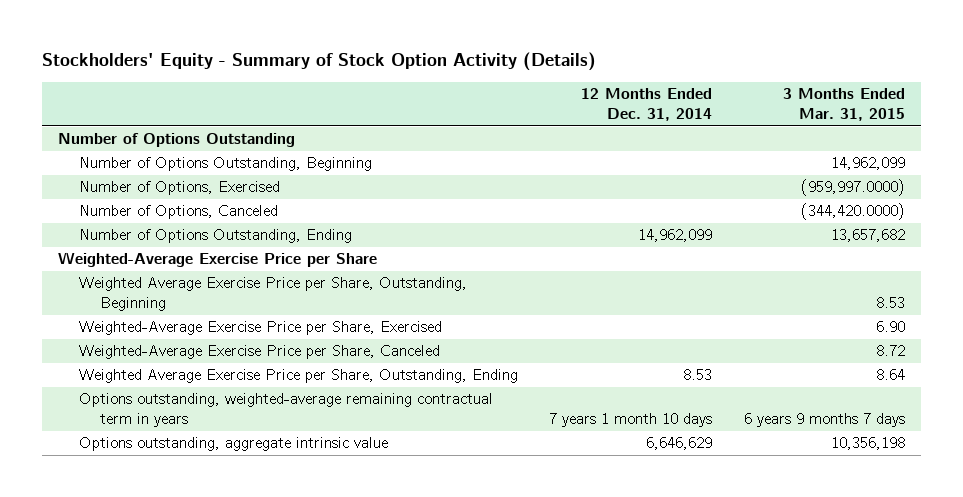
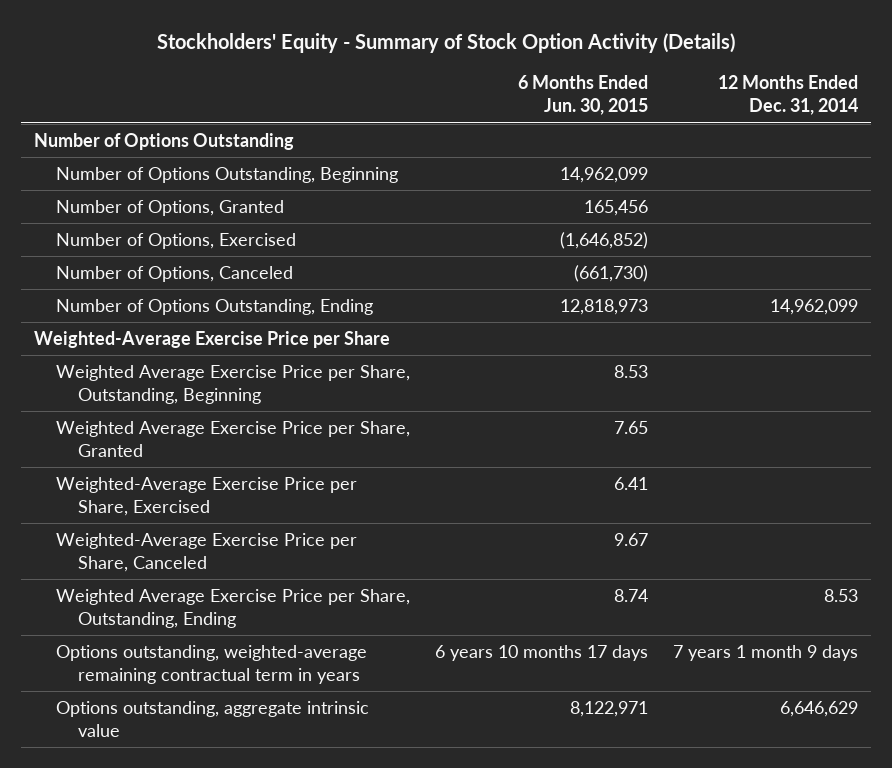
[782,88,905,122] 3 Months Ended Mar. 31, 2015 -> none
none -> [518,75,649,116] 6 Months Ended Jun. 30, 2015
none -> [56,200,285,217] Number of Options, Granted
none -> [56,421,411,457] Weighted Average Exercise Price per Share, Granted
[549,413,713,428] 7 years 1 month 10 days -> [673,645,859,662] 7 years 1 month 9 days

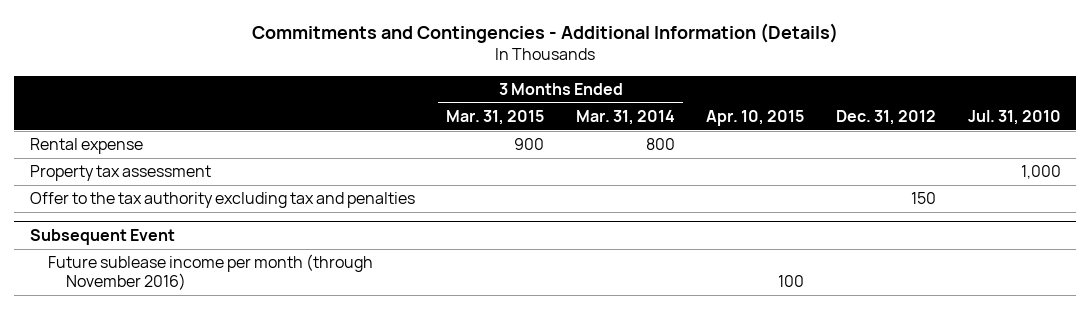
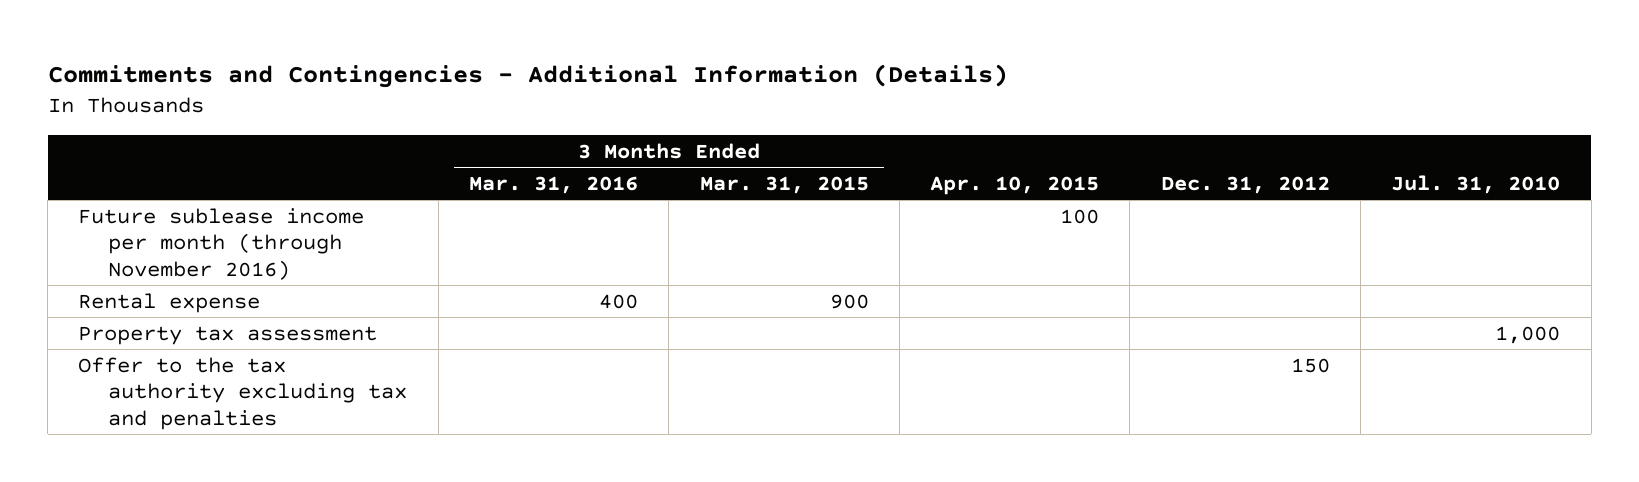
[575,110,675,126] Mar. 31, 2014 -> none
none -> [469,175,639,194] Mar. 31, 2016
none -> [78,207,365,280] Future sublease income per month (through November 2016)
[29,228,175,245] Subsequent Event -> none
[47,254,373,291] Future sublease income per month (through November 2016) -> none

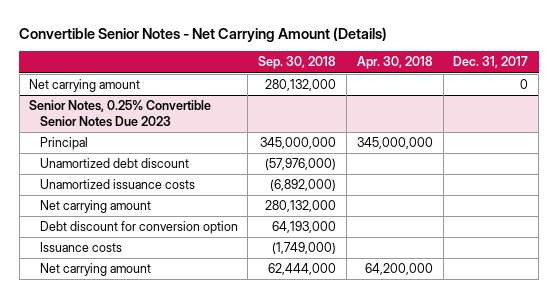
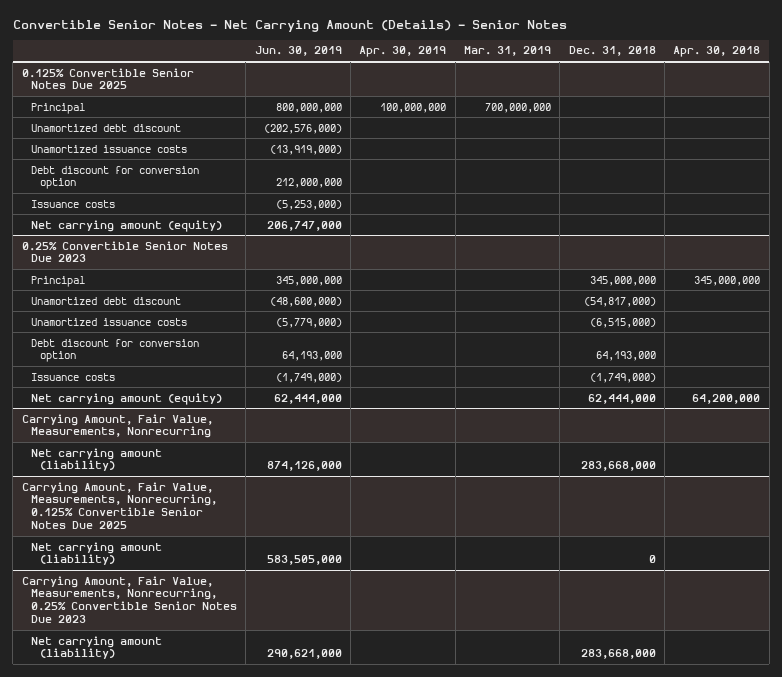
[19,26,388,42] Convertible Senior Notes - Net Carrying Amount (Details) -> [12,20,567,33] Convertible Senior Notes - Net Carrying Amount (Details) - Senior Notes
[258,56,337,70] Sep. 30, 2018 -> none
[453,56,529,69] Dec. 31, 2017 -> none
none -> [254,46,342,57] Jun. 30, 2019
none -> [359,46,447,58] Apr. 30, 2019
none -> [464,46,552,57] Mar. 31, 2019
none -> [568,46,656,57] Dec. 31, 2018
[29,79,141,93] Net carrying amount -> none
none -> [21,67,194,90] 0.125% Convertible Senior Notes Due 2025
none -> [30,102,85,114] Principal
none -> [30,123,181,132] Unamortized debt discount
none -> [30,144,187,153] Unamortized issuance costs
none -> [30,165,199,190] Debt discount for conversion option
none -> [30,199,115,208] Issuance costs
none -> [30,219,222,232] Net carrying amount (equity)
[29,100,212,128] Senior Notes, 0.25% Convertible Senior Notes Due 2023 -> [21,240,228,263] 0.25% Convertible Senior Notes Due 2023
[39,200,151,214] Net carrying amount -> none
[39,263,151,277] Net carrying amount -> [30,392,222,405] Net carrying amount (equity)
none -> [21,413,213,439] Carrying Amount, Fair Value, Measurements, Nonrecurring
none -> [30,447,162,472] Net carrying amount (liability)
none -> [21,481,217,530] Carrying Amount, Fair Value, Measurements, Nonrecurring, 0.125% Convertible Senior Notes Due 2025
none -> [30,541,162,566] Net carrying amount (liability)
none -> [21,575,237,624] Carrying Amount, Fair Value, Measurements, Nonrecurring, 0.25% Convertible Senior Notes Due 2023
none -> [30,635,162,660] Net carrying amount (liability)

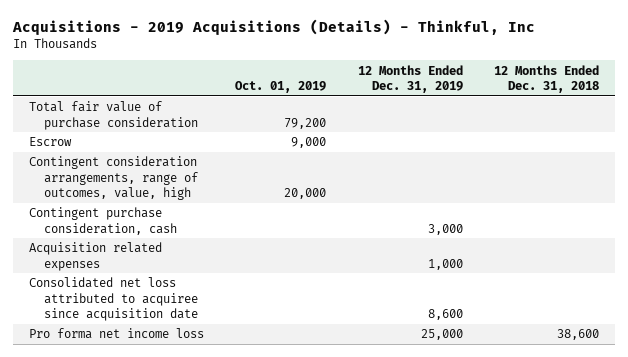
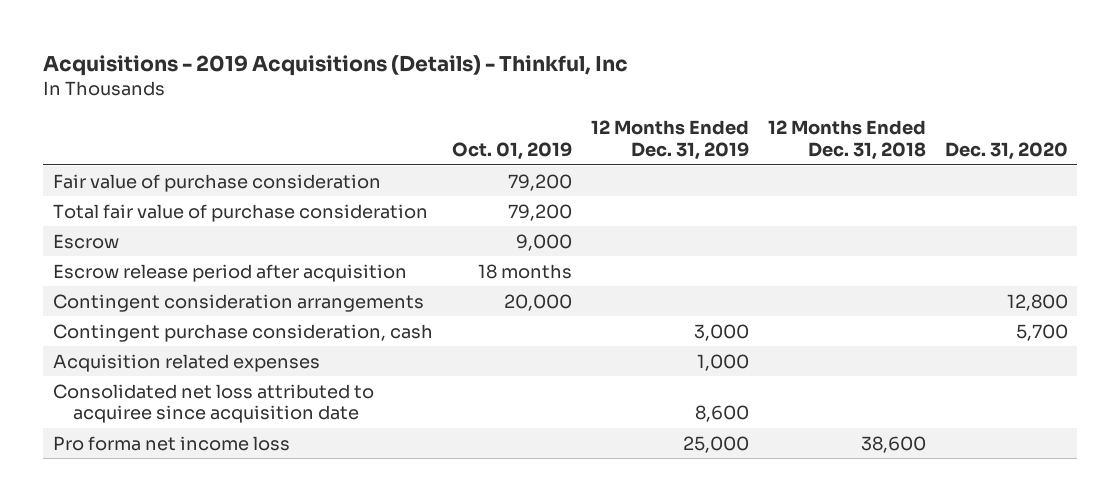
none -> [944,141,1068,160] Dec. 31, 2020
none -> [52,173,381,192] Fair value of purchase consideration
none -> [52,263,407,282] Escrow release period after acquisition
[29,156,198,201] Contingent consideration arrangements, range of outcomes, value, high -> [52,293,424,312] Contingent consideration arrangements

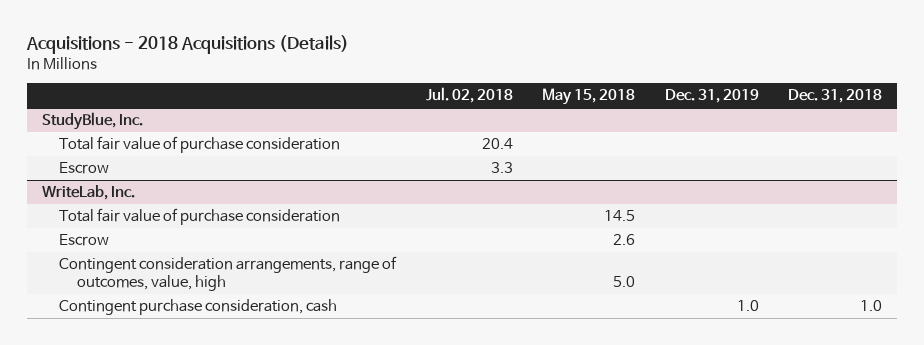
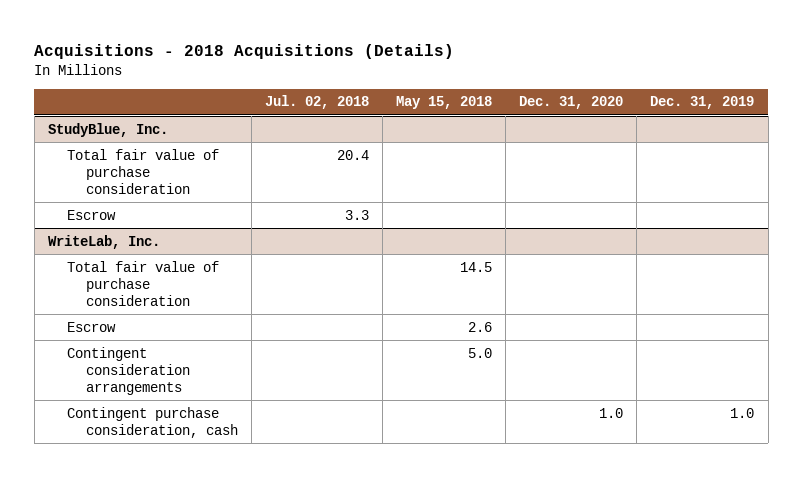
[788,89,883,104] Dec. 31, 2018 -> none
none -> [519,96,624,110] Dec. 31, 2020
[59,256,398,291] Contingent consideration arrangements, range of outcomes, value, high -> [66,346,190,395] Contingent consideration arrangements

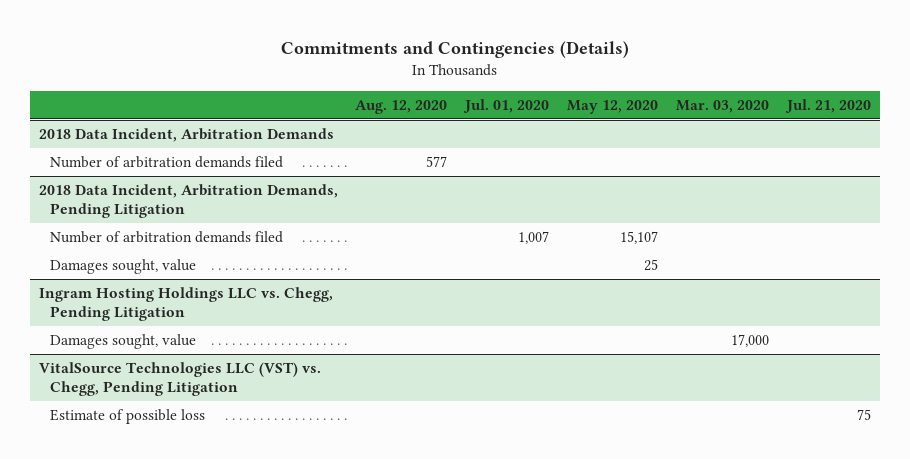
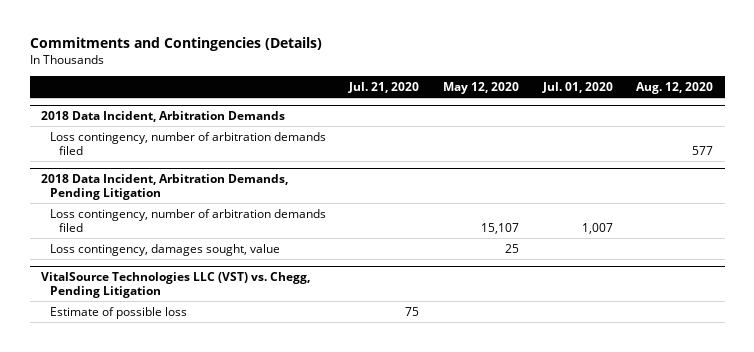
[676,99,770,113] Mar. 03, 2020 -> none
[50,155,284,168] Number of arbitration demands filed -> [49,131,326,156] Loss contingency, number of arbitration demands filed
[38,286,333,322] Ingram Hosting Holdings LLC vs. Chegg, Pending Litigation -> none
[50,333,197,349] Damages sought, value -> none
[50,230,284,243] Number of arbitration demands filed -> [49,208,326,233] Loss contingency, number of arbitration demands filed
[50,258,197,274] Damages sought, value -> [49,243,280,256] Loss contingency, damages sought, value

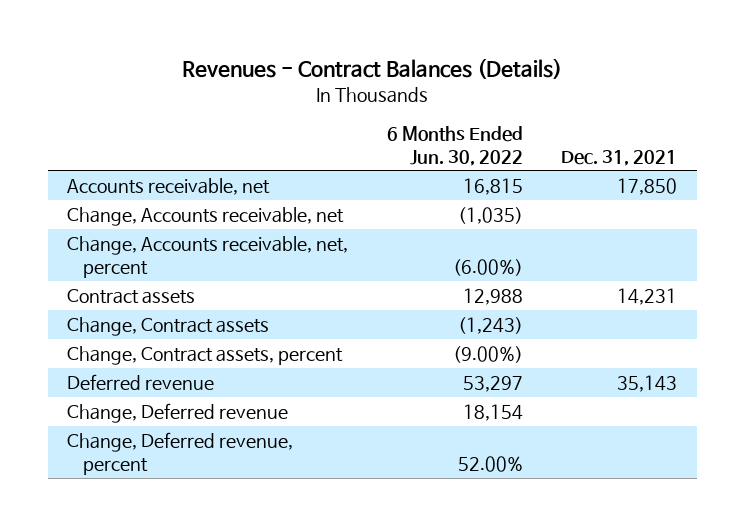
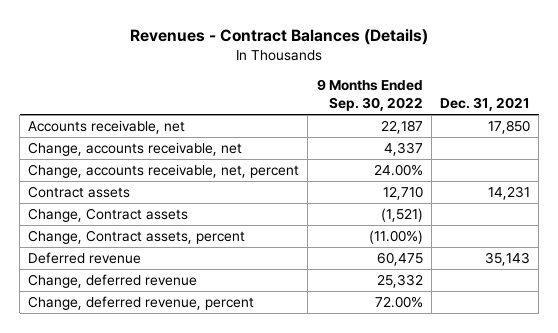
[386,125,523,166] 6 Months Ended Jun. 30, 2022 -> none
none -> [316,79,423,112] 9 Months Ended Sep. 30, 2022
[67,206,345,226] Change, Accounts receivable, net -> [28,142,243,157] Change, accounts receivable, net
[67,235,349,278] Change, Accounts receivable, net, percent -> [28,164,300,179] Change, accounts receivable, net, percent
[67,402,289,423] Change, Deferred revenue -> [28,274,198,289] Change, deferred revenue
[67,431,294,475] Change, Deferred revenue, percent -> [28,296,255,311] Change, deferred revenue, percent

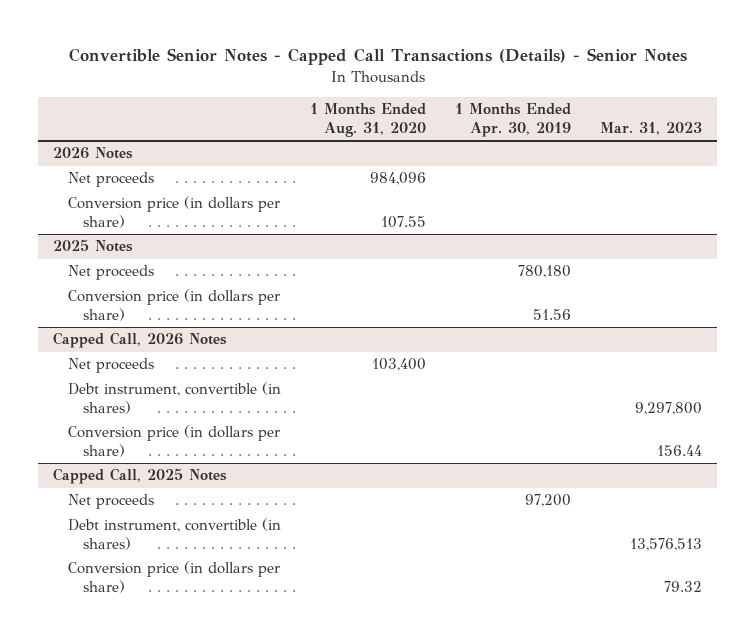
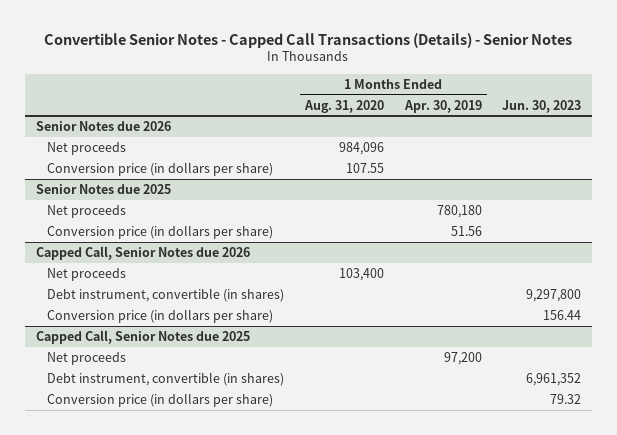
[600,121,703,135] Mar. 31, 2023 -> none
none -> [502,99,582,113] Jun. 30, 2023
[52,147,133,160] 2026 Notes -> [35,120,171,131] Senior Notes due 2026
[52,239,133,253] 2025 Notes -> [35,183,171,194] Senior Notes due 2025
[52,332,227,349] Capped Call, 2026 Notes -> [35,245,250,260] Capped Call, Senior Notes due 2026
[52,468,227,485] Capped Call, 2025 Notes -> [35,329,250,344] Capped Call, Senior Notes due 2025

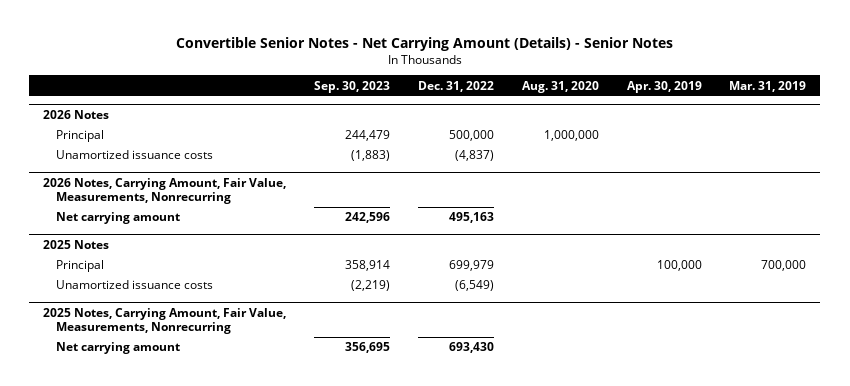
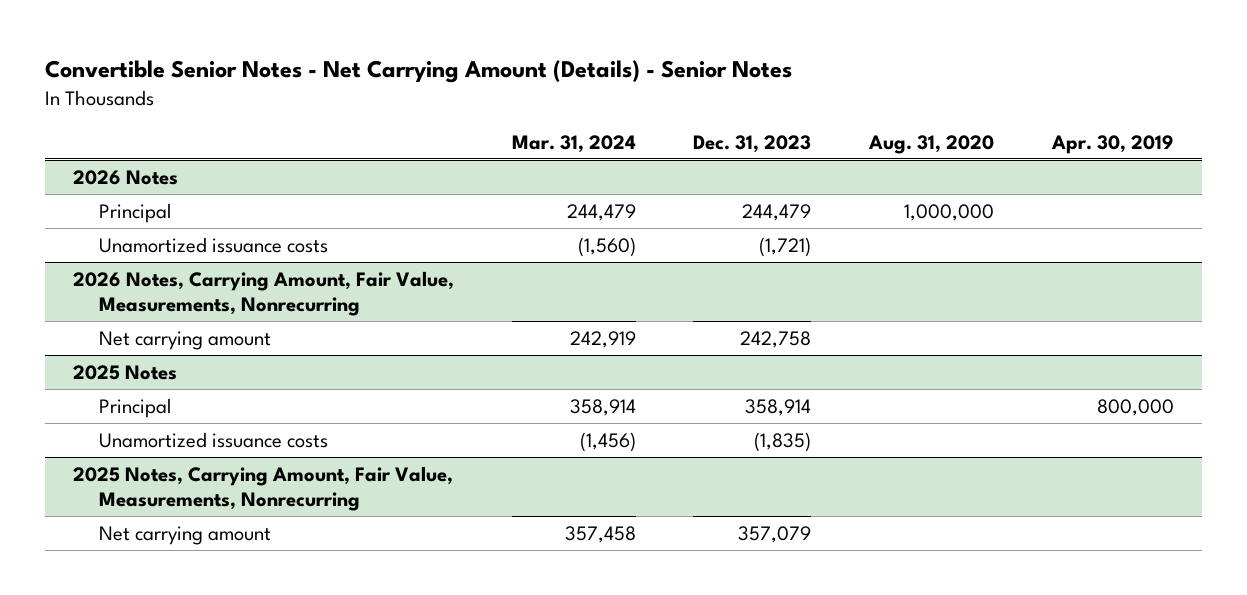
[314,80,391,93] Sep. 30, 2023 -> none
[417,80,494,92] Dec. 31, 2022 -> none
[729,80,807,92] Mar. 31, 2019 -> none
none -> [511,134,636,153] Mar. 31, 2024
none -> [693,134,812,153] Dec. 31, 2023
[656,260,702,272] 100,000 -> [1096,398,1174,416] 800,000

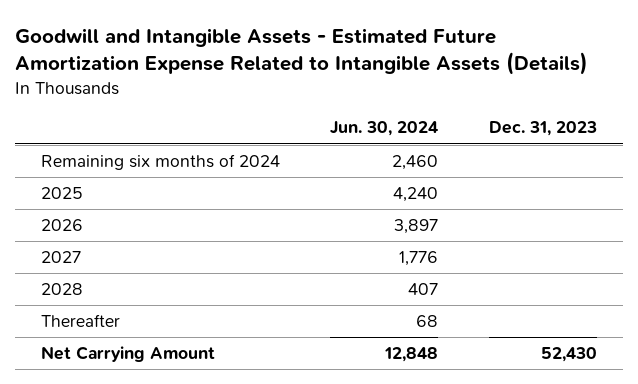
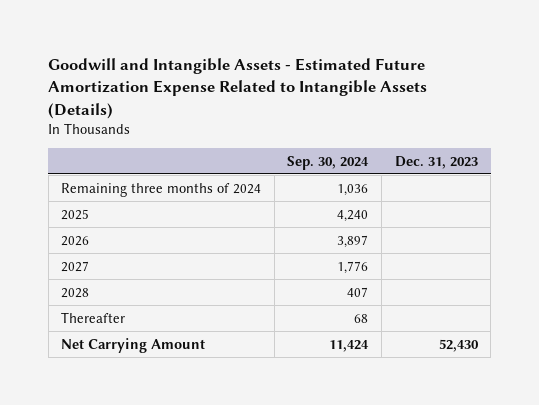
[330,121,439,137] Jun. 30, 2024 -> none
none -> [287,155,370,170] Sep. 30, 2024
[40,154,280,171] Remaining six months of 2024 -> [61,182,262,197] Remaining three months of 2024

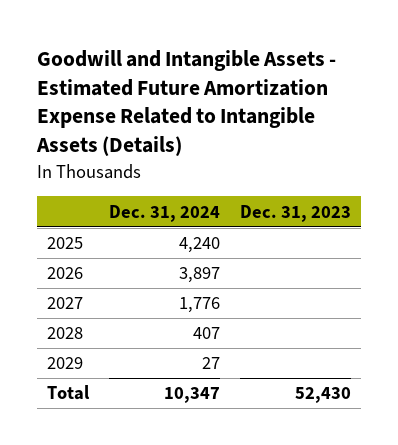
[287,155,370,170] Sep. 30, 2024 -> none
none -> [108,204,220,222] Dec. 31, 2024
[61,182,262,197] Remaining three months of 2024 -> none
[61,311,126,323] Thereafter -> none
none -> [46,357,83,370] 2029
[61,337,206,353] Net Carrying Amount -> [46,385,90,401] Total

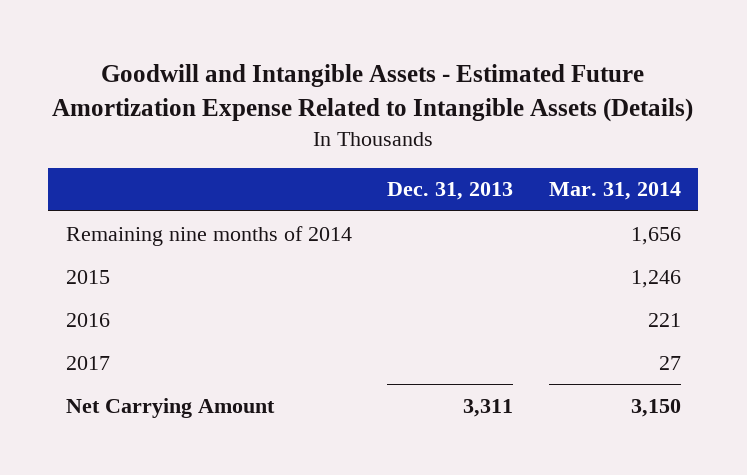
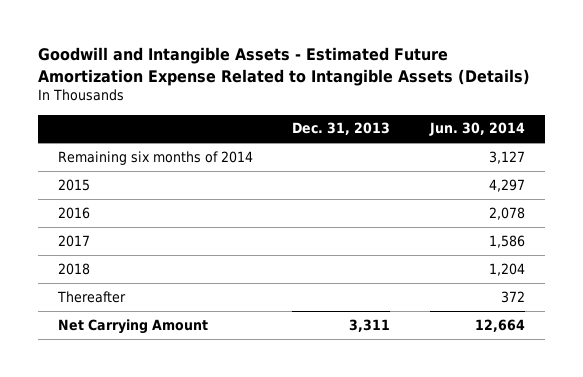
[548,182,681,201] Mar. 31, 2014 -> none
none -> [429,122,526,137] Jun. 30, 2014
[66,225,353,246] Remaining nine months of 2014 -> [57,150,253,165] Remaining six months of 2014
none -> [57,262,90,275] 2018
none -> [56,290,126,303] Thereafter

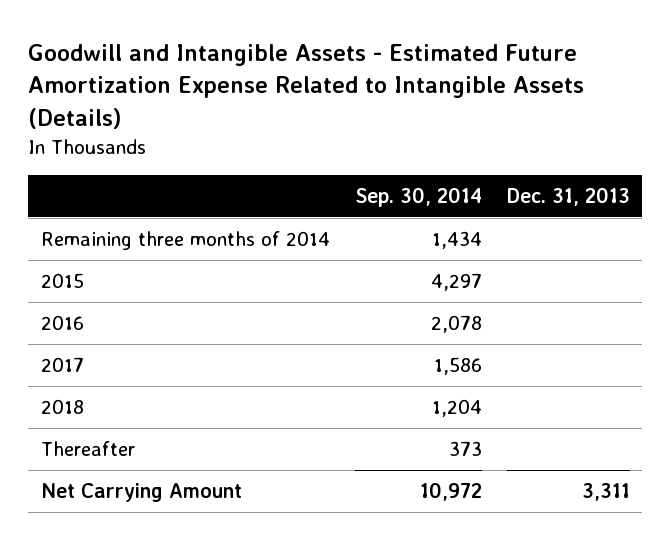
[429,122,526,137] Jun. 30, 2014 -> none
none -> [354,186,482,207] Sep. 30, 2014
[57,150,253,165] Remaining six months of 2014 -> [40,230,330,250] Remaining three months of 2014

